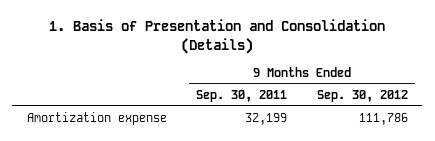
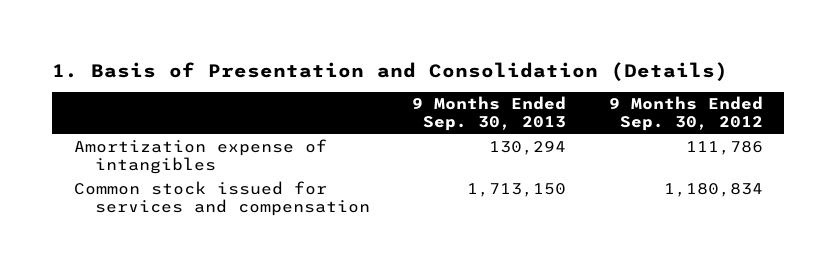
[196,89,288,102] Sep. 30, 2011 -> none
none -> [412,96,567,132] 9 Months Ended Sep. 30, 2013
[27,112,168,126] Amortization expense -> [73,139,327,175] Amortization expense of intangibles
none -> [73,181,371,217] Common stock issued for services and compensation

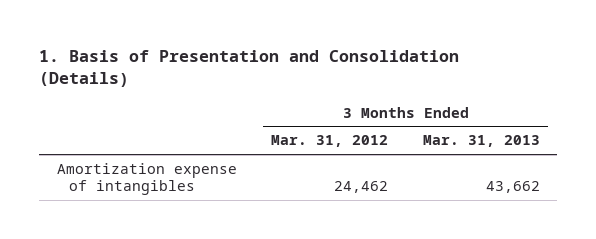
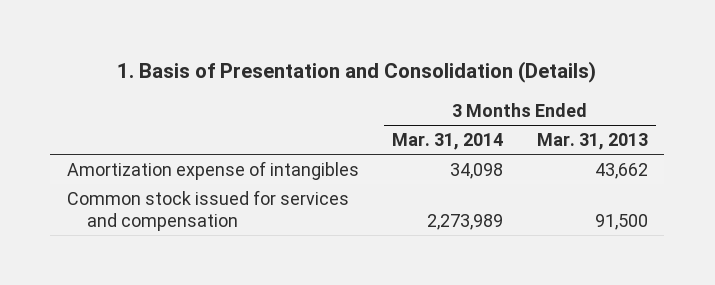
[271,135,389,148] Mar. 31, 2012 -> none
none -> [392,132,504,150] Mar. 31, 2014
none -> [67,189,350,232] Common stock issued for services and compensation

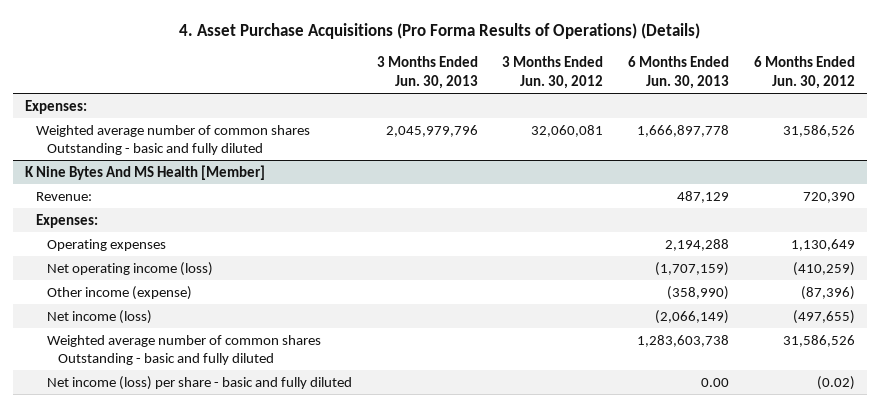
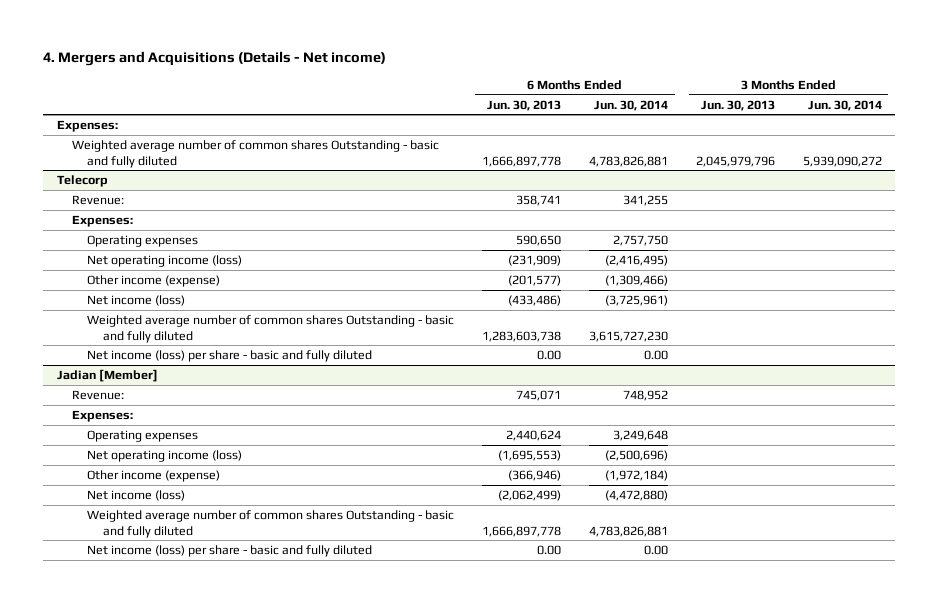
[178,22,700,39] 4. Asset Purchase Acquisitions (Pro Forma Results of Operations) (Details) -> [42,51,386,67] 4. Mergers and Acquisitions (Details - Net income)
[502,56,604,90] 3 Months Ended Jun. 30, 2012 -> none
[753,56,855,90] 6 Months Ended Jun. 30, 2012 -> none
none -> [593,99,668,111] Jun. 30, 2014
none -> [807,99,882,111] Jun. 30, 2014
[25,164,266,180] K Nine Bytes And MS Health [Member] -> none
none -> [56,174,108,187] Telecorp
[676,190,729,203] 487,129 -> [516,194,562,206] 358,741
[664,238,729,251] 2,194,288 -> [516,234,562,246] 590,650
[654,261,729,276] (1,707,159) -> [508,254,562,266] (231,909)
[666,285,729,300] (358,990) -> [508,274,562,286] (201,577)
[654,309,729,324] (2,066,149) -> [508,294,562,306] (433,486)
none -> [56,368,158,382] Jadian [Member]
none -> [71,389,124,400] Revenue:
none -> [71,409,133,422] Expenses:
none -> [87,429,199,442] Operating expenses
none -> [87,449,243,462] Net operating income (loss)
none -> [87,469,221,482] Other income (expense)
none -> [87,489,186,501] Net income (loss)
none -> [87,509,455,538] Weighted average number of common shares Outstanding - basic and fully diluted
none -> [87,544,373,557] Net income (loss) per share - basic and fully diluted

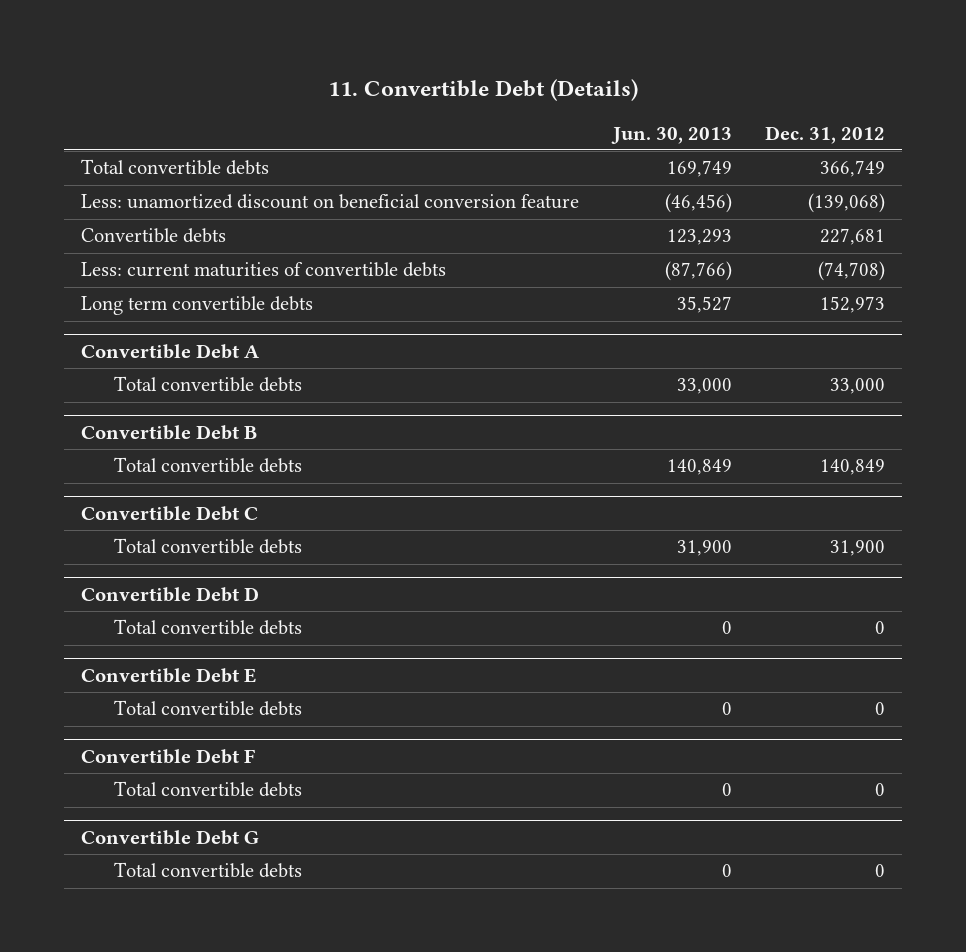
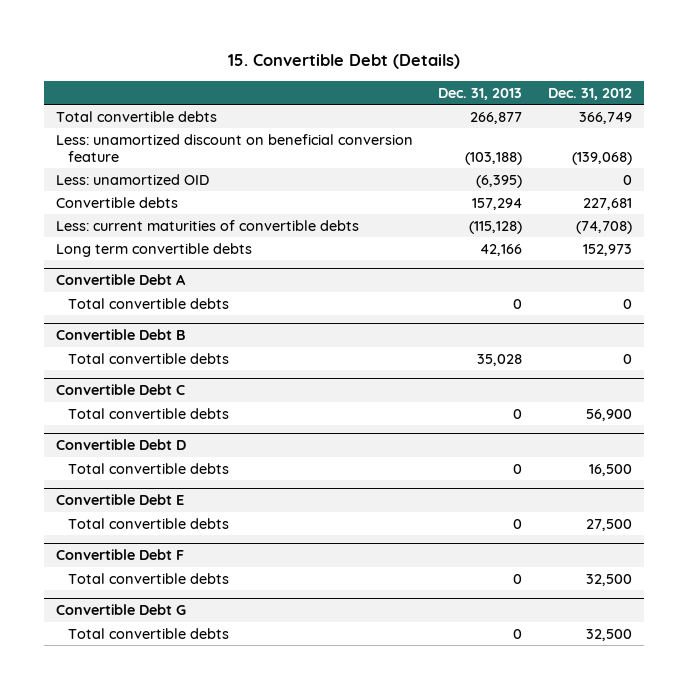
[328,78,639,101] 11. Convertible Debt (Details) -> [227,54,460,70] 15. Convertible Debt (Details)
[610,126,732,144] Jun. 30, 2013 -> none
none -> [438,87,523,100] Dec. 31, 2013
none -> [56,173,210,185] Less: unamortized OID
[830,378,886,395] 33,000 -> [622,298,632,309] 0
[820,459,886,476] 140,849 -> [622,353,632,364] 0
[830,540,886,557] 31,900 -> [585,408,632,421] 56,900
[875,621,886,635] 0 -> [588,463,632,476] 16,500
[875,702,886,716] 0 -> [585,518,632,531] 27,500
[875,783,886,797] 0 -> [585,573,632,586] 32,500
[875,864,886,878] 0 -> [585,628,632,641] 32,500

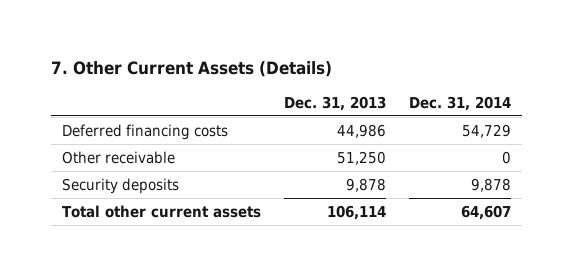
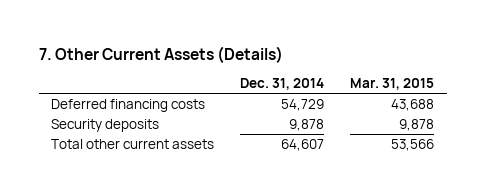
[283,95,386,111] Dec. 31, 2013 -> none
none -> [350,78,435,91] Mar. 31, 2015
[62,151,176,165] Other receivable -> none

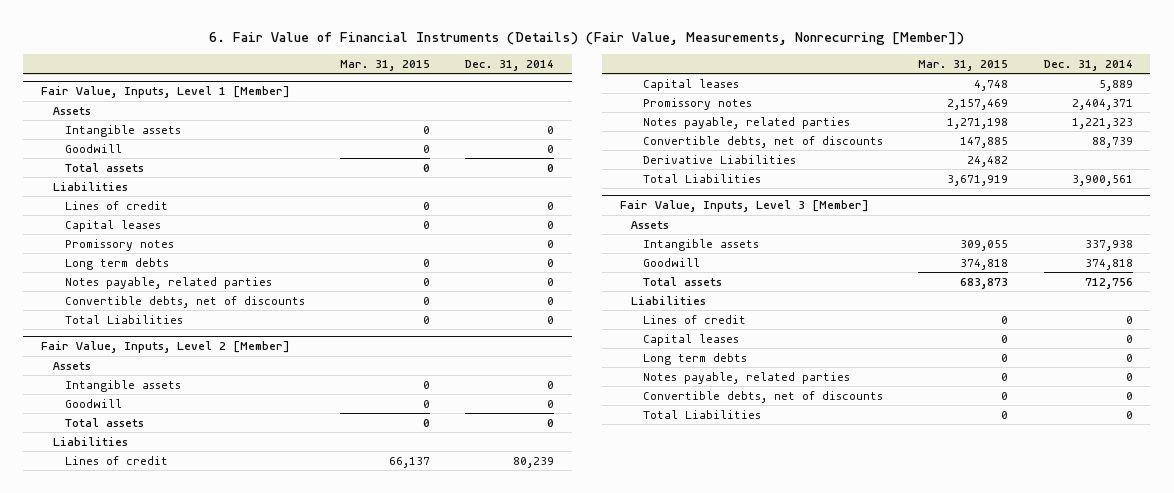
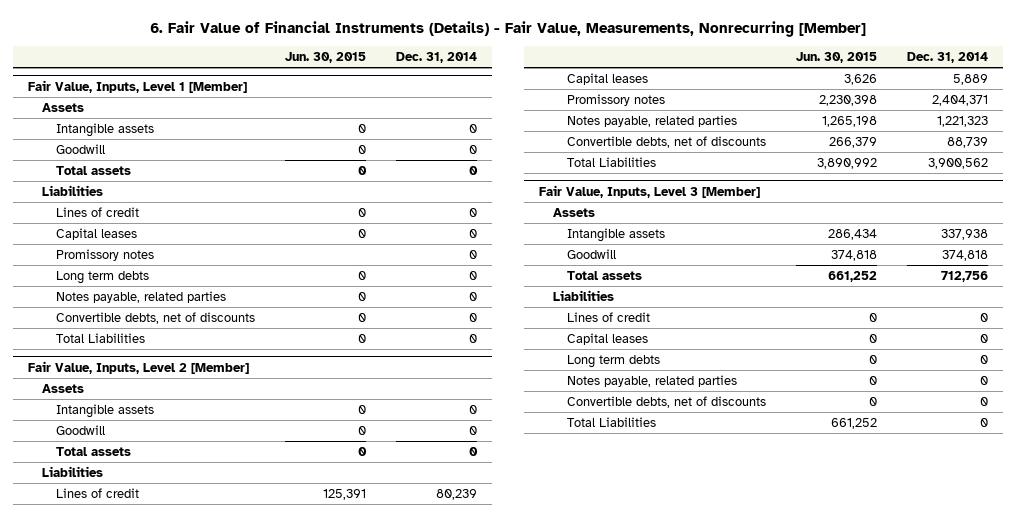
[208,31,964,45] 6. Fair Value of Financial Instruments (Details) (Fair Value, Measurements, Nonrecurring [Member]) -> [149,21,866,38] 6. Fair Value of Financial Instruments (Details) - Fair Value, Measurements, Nonrecurring [Member]
[339,59,430,71] Mar. 31, 2015 -> none
none -> [284,52,366,64] Jun. 30, 2015
[643,154,797,164] Derivative Liabilities -> none
[1071,174,1133,186] 3,900,561 -> [928,157,989,169] 3,900,562

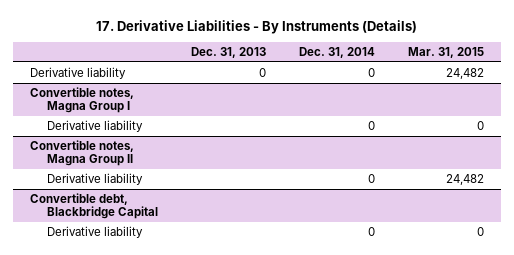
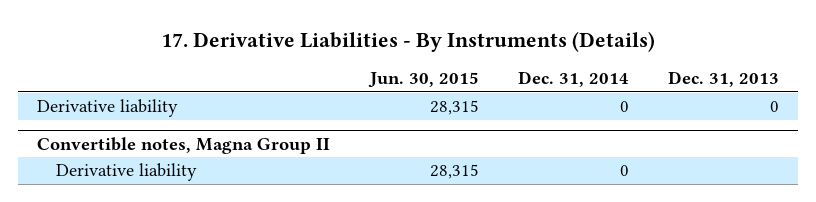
[408,46,485,58] Mar. 31, 2015 -> none
none -> [367,72,479,89] Jun. 30, 2015
[29,87,134,114] Convertible notes, Magna Group I -> none
[47,120,144,133] Derivative liability -> none
[29,193,159,220] Convertible debt, Blackbridge Capital -> none
[47,226,144,239] Derivative liability -> none

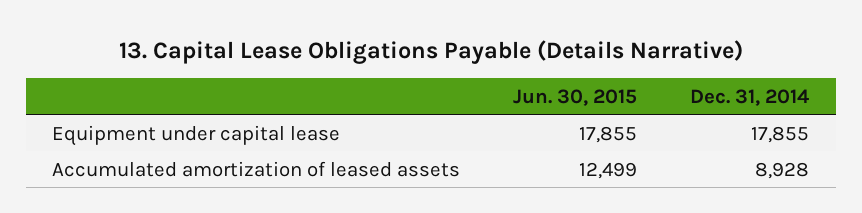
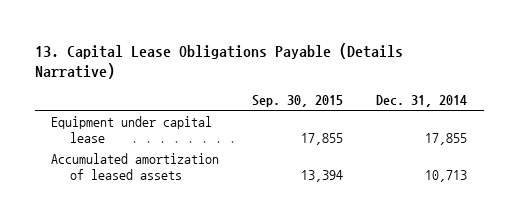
[513,88,638,106] Jun. 30, 2015 -> none
none -> [252,95,344,108] Sep. 30, 2015
[755,161,810,179] 8,928 -> [425,169,468,182] 10,713

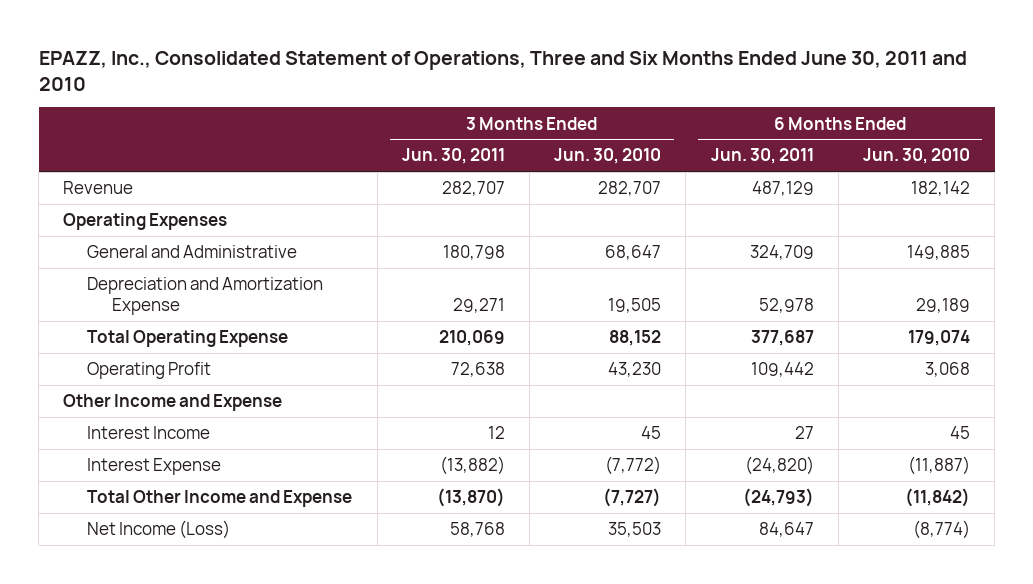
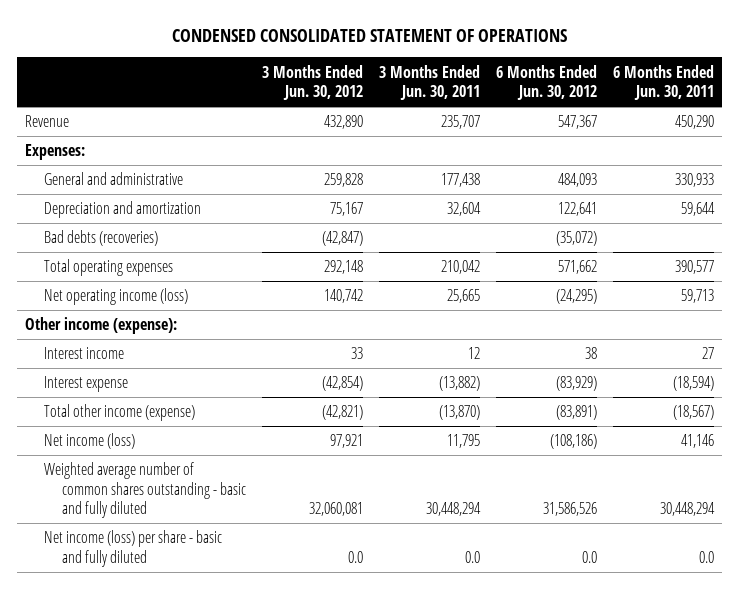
[38,50,967,91] EPAZZ, Inc., Consolidated Statement of Operations, Three and Six Months Ended June 30, 2011 and 2010 -> [171,28,567,42] CONDENSED CONSOLIDATED STATEMENT OF OPERATIONS
[554,148,662,165] Jun. 30, 2010 -> none
[863,148,971,165] Jun. 30, 2010 -> none
none -> [262,64,364,101] 3 Months Ended Jun. 30, 2012
none -> [496,64,598,101] 6 Months Ended Jun. 30, 2012
[87,362,212,380] Operating Profit -> none
[441,181,505,197] 282,707 -> [441,115,481,130] 235,707
[751,181,814,197] 487,129 -> [675,115,715,130] 450,290
[63,213,228,231] Operating Expenses -> [25,144,86,161] Expenses:
[87,245,298,259] General and Administrative -> [43,172,183,186] General and administrative
[442,245,505,261] 180,798 -> [441,173,481,188] 177,438
[749,245,814,261] 324,709 -> [675,173,715,188] 330,933
[87,277,324,316] Depreciation and Amortization Expense -> [43,201,201,219] Depreciation and amortization
[452,298,505,314] 29,271 -> [447,202,482,217] 32,604
[758,298,814,314] 52,978 -> [681,202,716,217] 59,644
none -> [43,230,158,247] Bad debts (recoveries)
[87,330,289,348] Total Operating Expense -> [43,259,173,277] Total operating expenses
[438,330,505,347] 210,069 -> [441,260,481,275] 210,042
[750,330,814,347] 377,687 -> [675,260,715,275] 390,577
none -> [43,288,188,306] Net operating income (loss)
[63,394,283,412] Other Income and Expense -> [25,317,178,335] Other income (expense):
[87,426,211,440] Interest Income -> [43,347,124,360] Interest income
[87,458,222,476] Interest Expense -> [43,376,128,393] Interest expense
[744,456,814,476] (24,820) -> [673,376,715,392] (18,594)
[87,490,353,508] Total Other Income and Expense -> [43,404,195,422] Total other income (expense)
[742,488,814,508] (24,793) -> [673,405,715,421] (18,567)
[87,520,231,540] Net Income (Loss) -> [43,433,135,450] Net income (loss)
[449,522,505,538] 58,768 -> [447,434,481,449] 11,795
[758,522,814,538] 84,647 -> [681,434,715,449] 41,146
none -> [43,462,247,519] Weighted average number of common shares outstanding - basic and fully diluted
none -> [43,530,222,567] Net income (loss) per share - basic and fully diluted

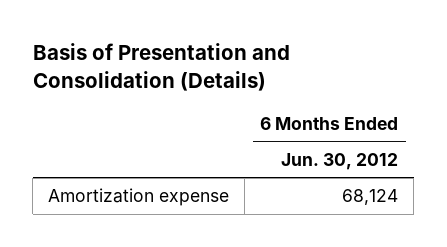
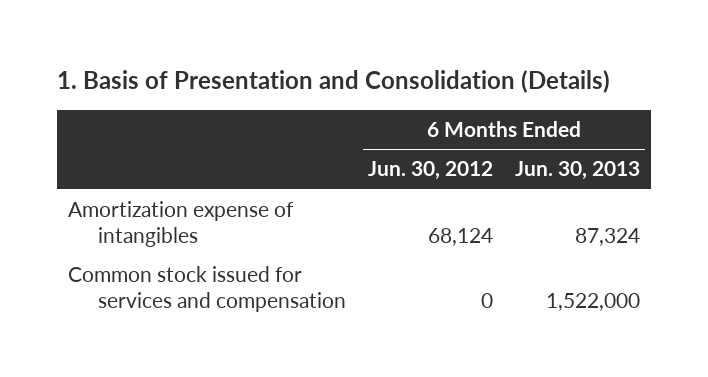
[32,43,290,91] Basis of Presentation and Consolidation (Details) -> [57,70,611,94] 1. Basis of Presentation and Consolidation (Details)
none -> [514,161,640,181] Jun. 30, 2013
[48,188,230,207] Amortization expense -> [68,201,295,247] Amortization expense of intangibles
none -> [68,266,347,312] Common stock issued for services and compensation

